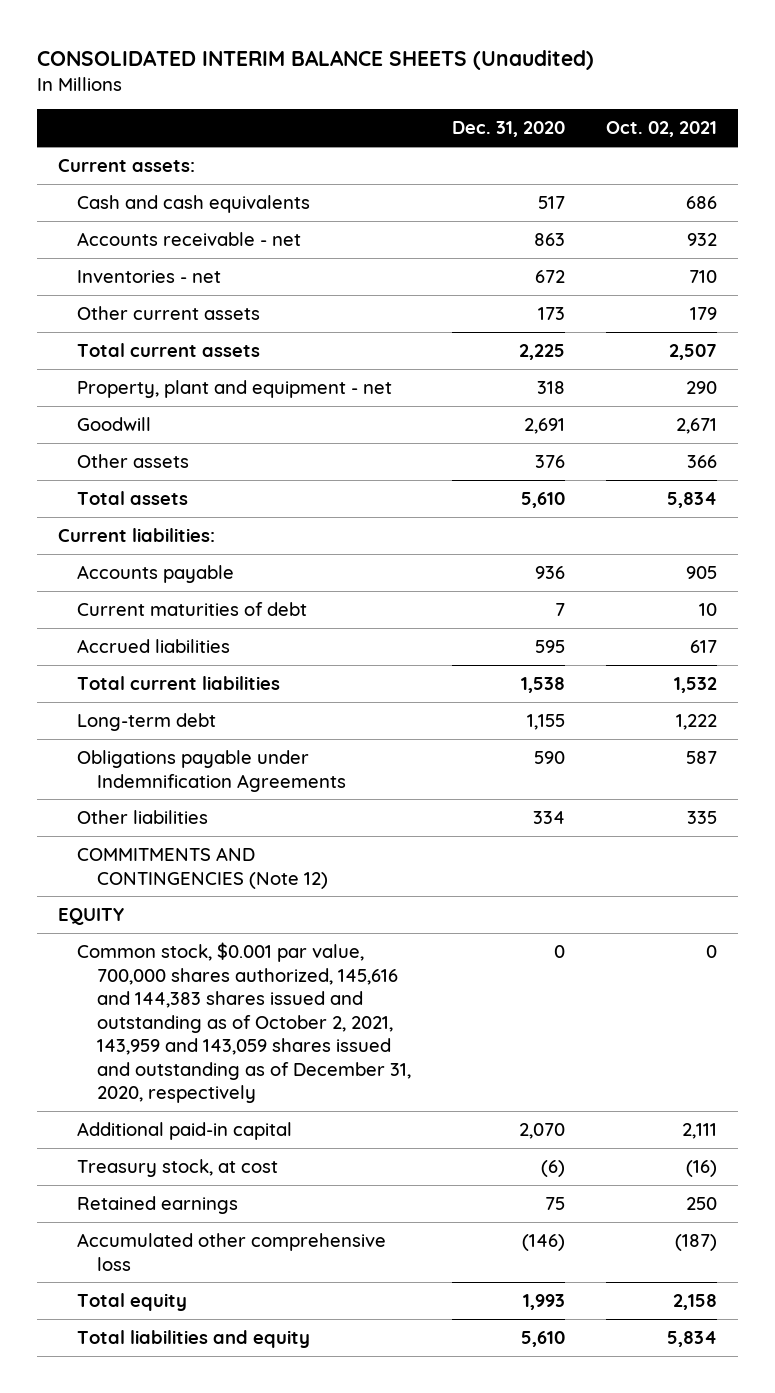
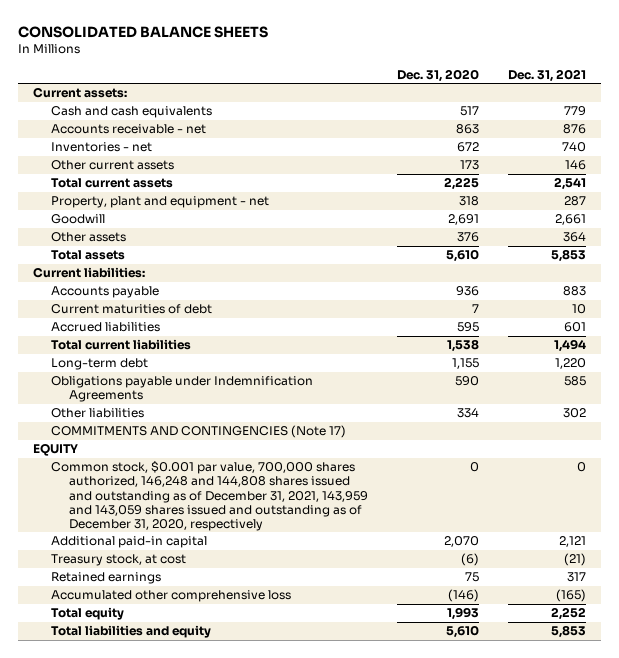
[37,50,595,71] CONSOLIDATED INTERIM BALANCE SHEETS (Unaudited) -> [18,26,269,39] CONSOLIDATED BALANCE SHEETS
[606,121,718,138] Oct. 02, 2021 -> none
none -> [508,68,587,82] Dec. 31, 2021
[77,846,328,889] COMMITMENTS AND CONTINGENCIES (Note 12) -> [51,425,347,439] COMMITMENTS AND CONTINGENCIES (Note 17)
[77,941,411,1104] Common stock, $0.001 par value, 700,000 shares authorized, 145,616 and 144,383 shares issued and outstanding as of October 2, 2021, 143,959 and 143,059 shares issued and outstanding as of December 31, 2020, respectively -> [51,461,369,532] Common stock, $0.001 par value, 700,000 shares authorized, 146,248 and 144,808 shares issued and outstanding as of December 31, 2021, 143,959 and 143,059 shares issued and outstanding as of December 31, 2020, respectively

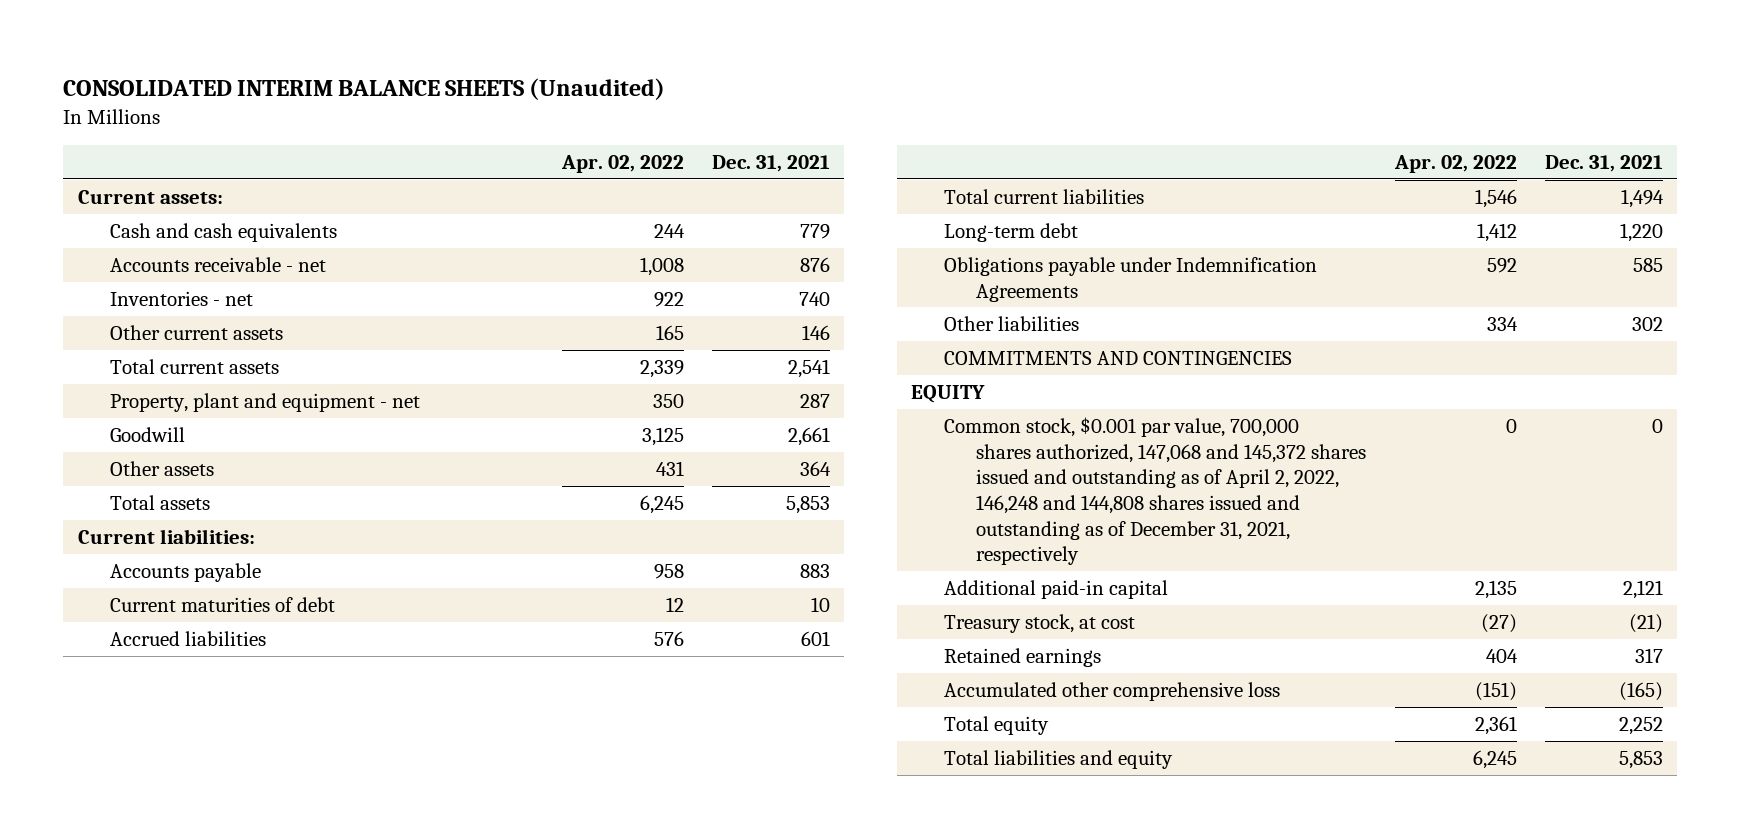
[18,26,269,39] CONSOLIDATED BALANCE SHEETS -> [63,77,666,100] CONSOLIDATED INTERIM BALANCE SHEETS (Unaudited)
[397,68,480,82] Dec. 31, 2020 -> none
none -> [560,155,684,174] Apr. 02, 2022
[51,425,347,439] COMMITMENTS AND CONTINGENCIES (Note 17) -> [943,350,1292,365] COMMITMENTS AND CONTINGENCIES
[51,461,369,532] Common stock, $0.001 par value, 700,000 shares authorized, 146,248 and 144,808 shares issued and outstanding as of December 31, 2021, 143,959 and 143,059 shares issued and outstanding as of December 31, 2020, respectively -> [943,416,1367,566] Common stock, $0.001 par value, 700,000 shares authorized, 147,068 and 145,372 shares issued and outstanding as of April 2, 2022, 146,248 and 144,808 shares issued and outstanding as of December 31, 2021, respectively

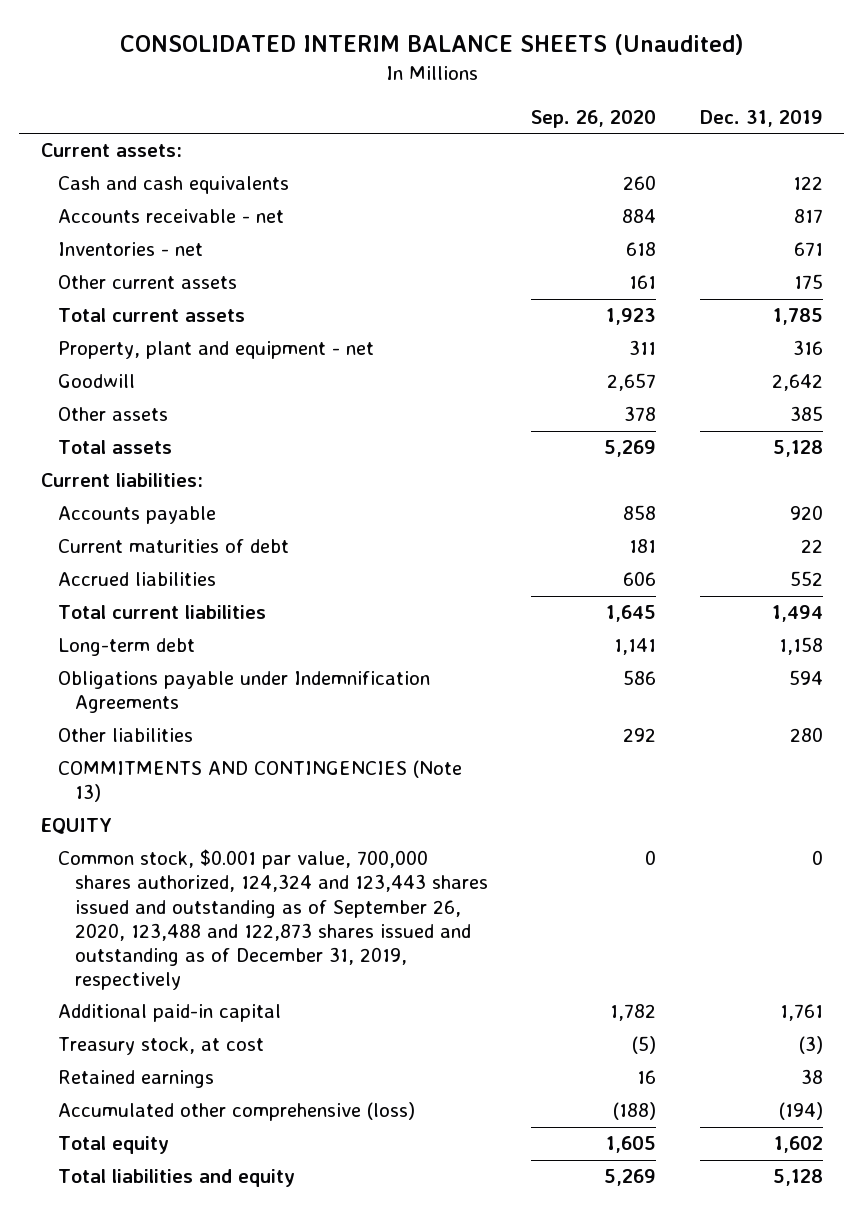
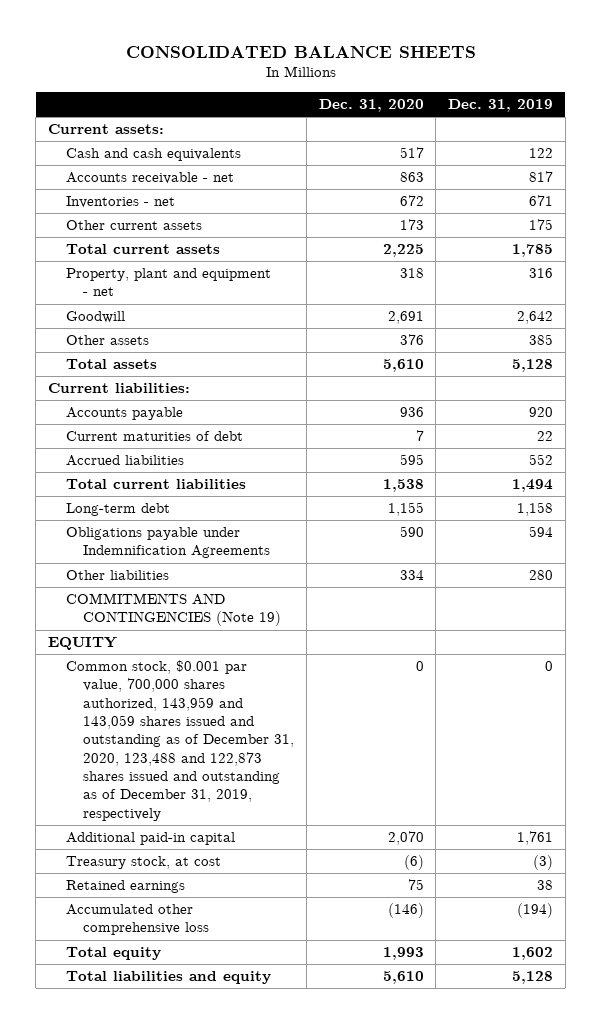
[119,33,744,55] CONSOLIDATED INTERIM BALANCE SHEETS (Unaudited) -> [125,46,476,59] CONSOLIDATED BALANCE SHEETS
[531,109,657,128] Sep. 26, 2020 -> none
none -> [318,98,424,112] Dec. 31, 2020
[58,760,463,803] COMMITMENTS AND CONTINGENCIES (Note 13) -> [65,593,282,627] COMMITMENTS AND CONTINGENCIES (Note 19)
[58,849,489,990] Common stock, $0.001 par value, 700,000 shares authorized, 124,324 and 123,443 shares issued and outstanding as of September 26, 2020, 123,488 and 122,873 shares issued and outstanding as of December 31, 2019, respectively -> [65,660,295,821] Common stock, $0.001 par value, 700,000 shares authorized, 143,959 and 143,059 shares issued and outstanding as of December 31, 2020, 123,488 and 122,873 shares issued and outstanding as of December 31, 2019, respectively
[58,1102,416,1122] Accumulated other comprehensive (loss) -> [65,904,210,936] Accumulated other comprehensive loss

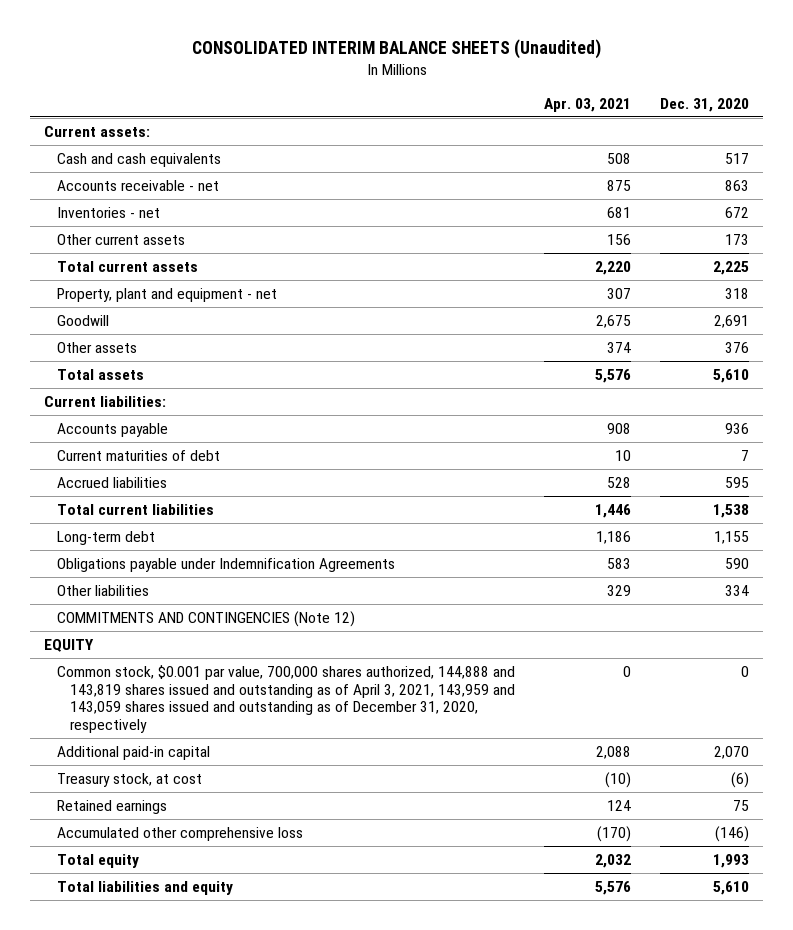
[125,46,476,59] CONSOLIDATED BALANCE SHEETS -> [191,38,601,59] CONSOLIDATED INTERIM BALANCE SHEETS (Unaudited)
[447,98,553,112] Dec. 31, 2019 -> none
none -> [544,97,632,112] Apr. 03, 2021
[65,593,282,627] COMMITMENTS AND CONTINGENCIES (Note 19) -> [57,610,356,627] COMMITMENTS AND CONTINGENCIES (Note 12)
[65,660,295,821] Common stock, $0.001 par value, 700,000 shares authorized, 143,959 and 143,059 shares issued and outstanding as of December 31, 2020, 123,488 and 122,873 shares issued and outstanding as of December 31, 2019, respectively -> [57,664,516,733] Common stock, $0.001 par value, 700,000 shares authorized, 144,888 and 143,819 shares issued and outstanding as of April 3, 2021, 143,959 and 143,059 shares issued and outstanding as of December 31, 2020, respectively

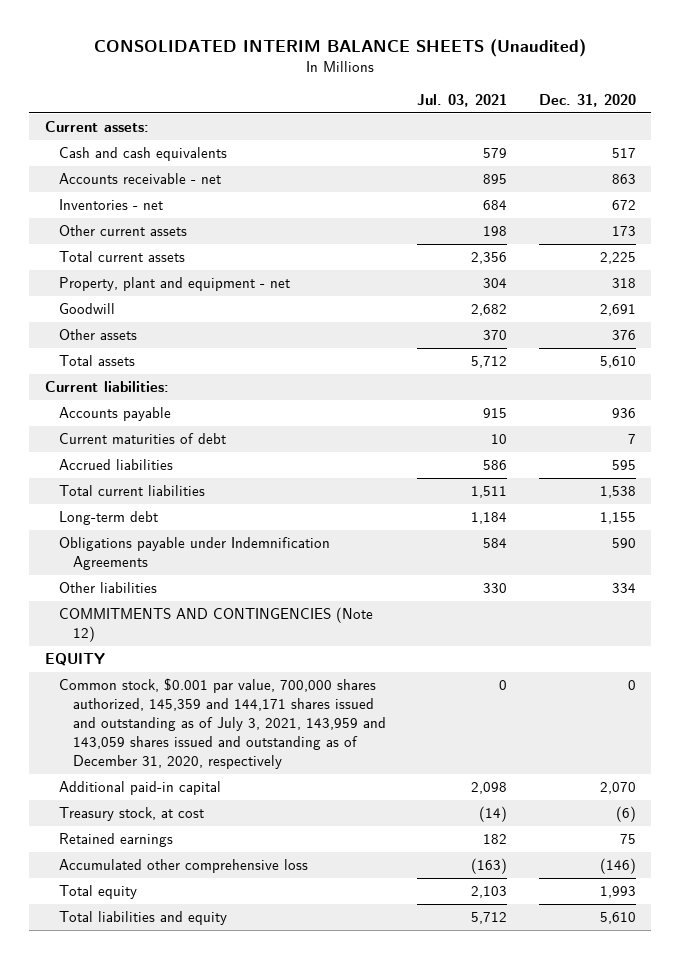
[544,97,632,112] Apr. 03, 2021 -> none
none -> [417,93,508,107] Jul. 03, 2021
[57,664,516,733] Common stock, $0.001 par value, 700,000 shares authorized, 144,888 and 143,819 shares issued and outstanding as of April 3, 2021, 143,959 and 143,059 shares issued and outstanding as of December 31, 2020, respectively -> [58,678,386,770] Common stock, $0.001 par value, 700,000 shares authorized, 145,359 and 144,171 shares issued and outstanding as of July 3, 2021, 143,959 and 143,059 shares issued and outstanding as of December 31, 2020, respectively

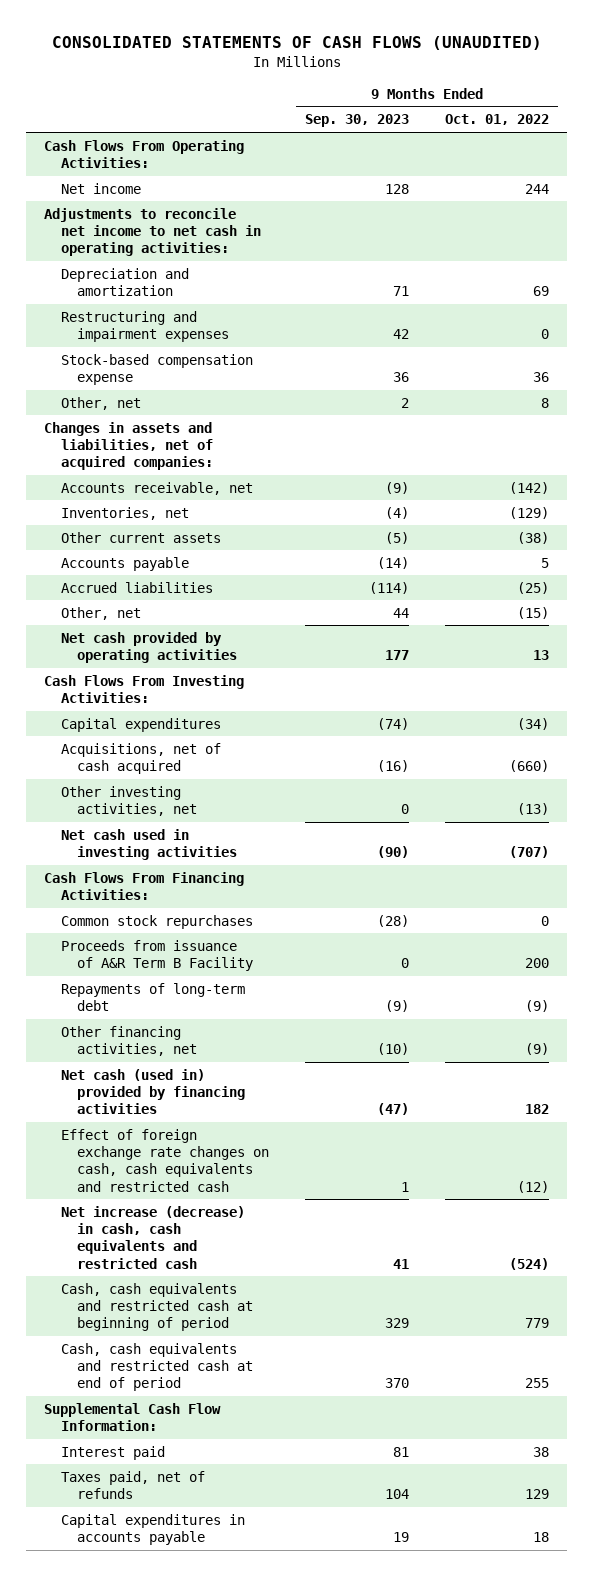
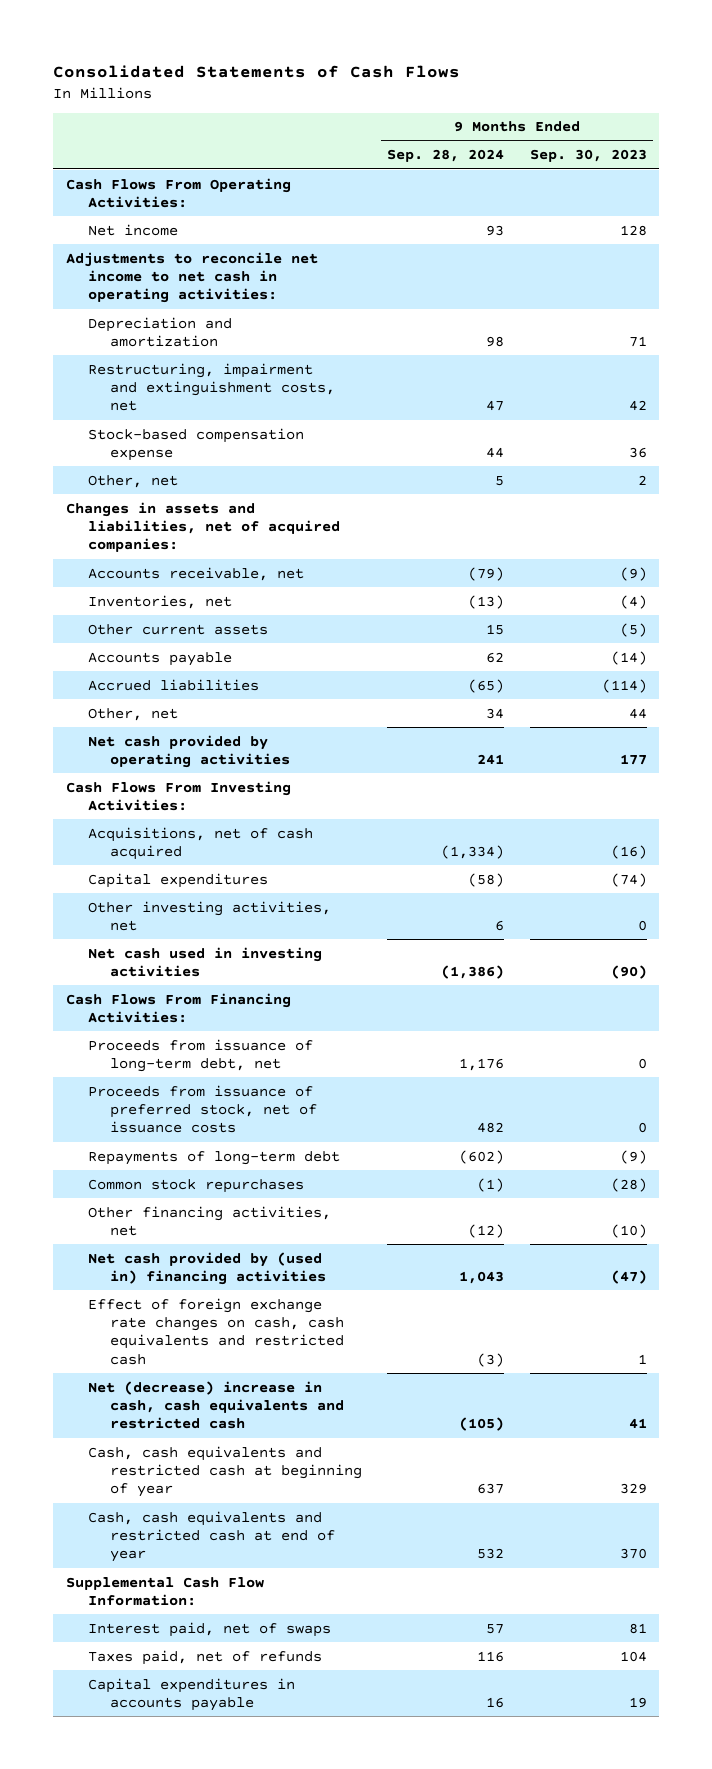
[51,36,542,51] CONSOLIDATED STATEMENTS OF CASH FLOWS (UNAUDITED) -> [53,64,461,78] Consolidated Statements of Cash Flows
[445,114,550,126] Oct. 01, 2022 -> none
none -> [387,149,505,163] Sep. 28, 2024
[60,310,230,343] Restructuring and impairment expenses -> [87,362,335,412] Restructuring, impairment and extinguishment costs, net
[60,717,221,732] Capital expenditures -> [87,872,268,888] Capital expenditures
[60,939,254,972] Proceeds from issuance of A&R Term B Facility -> [87,1038,313,1072] Proceeds from issuance of long-term debt, net
none -> [87,1084,317,1134] Proceeds from issuance of preferred stock, net of issuance costs
[60,914,253,929] Common stock repurchases -> [87,1178,304,1193] Common stock repurchases
[60,1068,246,1115] Net cash (used in) provided by financing activities -> [87,1251,326,1285] Net cash provided by (used in) financing activities
[60,1205,245,1269] Net increase (decrease) in cash, cash equivalents and restricted cash -> [87,1380,344,1430] Net (decrease) increase in cash, cash equivalents and restricted cash
[60,1282,254,1332] Cash, cash equivalents and restricted cash at beginning of period -> [87,1445,362,1498] Cash, cash equivalents and restricted cash at beginning of year
[60,1342,254,1392] Cash, cash equivalents and restricted cash at end of period -> [87,1510,335,1563] Cash, cash equivalents and restricted cash at end of year
[60,1445,165,1460] Interest paid -> none
none -> [87,1621,331,1637] Interest paid, net of swaps

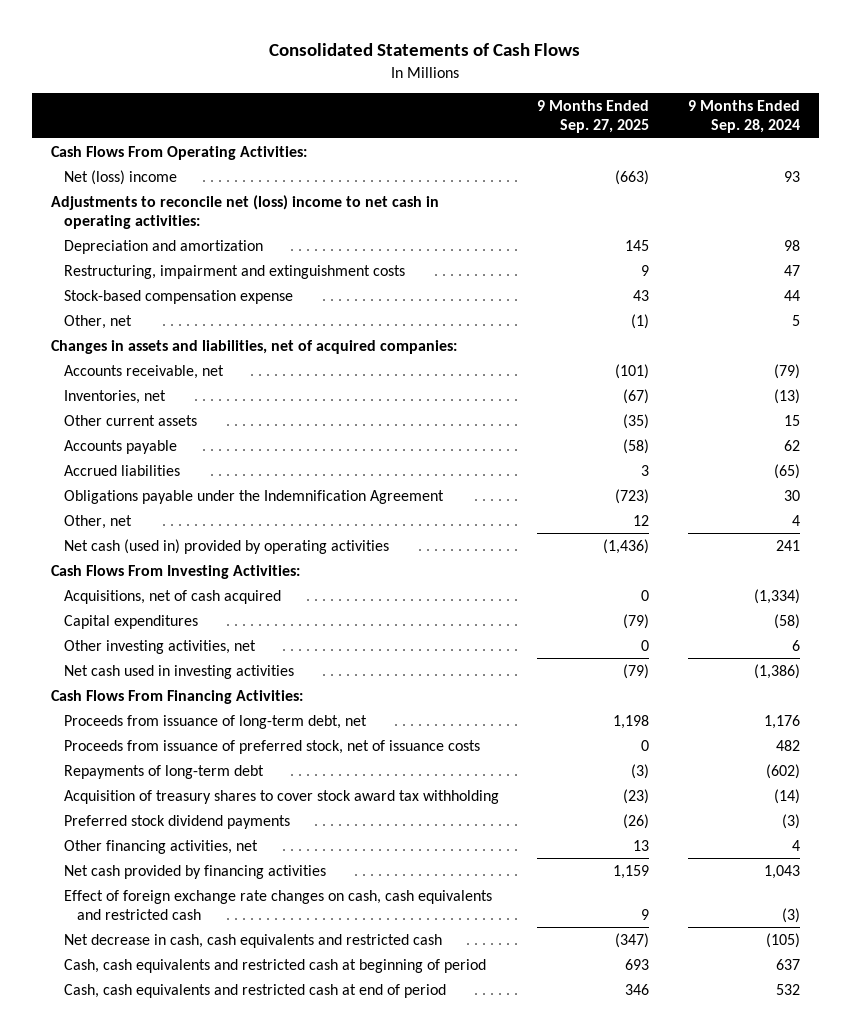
[529,149,647,163] Sep. 30, 2023 -> none
none -> [537,100,650,134] 9 Months Ended Sep. 27, 2025
[87,223,178,236] Net income -> [64,169,178,185] Net (loss) income
[65,251,318,304] Adjustments to reconcile net income to net cash in operating activities: -> [50,194,439,229] Adjustments to reconcile net (loss) income to net cash in operating activities:
[87,362,335,412] Restructuring, impairment and extinguishment costs, net -> [64,264,406,279] Restructuring, impairment and extinguishment costs
none -> [64,489,445,504] Obligations payable under the Indemnification Agreement
[486,707,505,719] 34 -> [791,514,800,526] 4
[87,734,290,768] Net cash provided by operating activities -> [64,538,390,554] Net cash (used in) provided by operating activities
[87,1178,304,1193] Common stock repurchases -> none
none -> [64,789,500,804] Acquisition of treasury shares to cover stock award tax withholding
none -> [64,814,291,829] Preferred stock dividend payments
[468,1223,505,1238] (12) -> [791,839,800,851] 4
[87,1251,326,1285] Net cash provided by (used in) financing activities -> [64,864,327,879] Net cash provided by financing activities
[65,1576,264,1606] Supplemental Cash Flow Information: -> none
[87,1621,331,1637] Interest paid, net of swaps -> none
[87,1649,322,1665] Taxes paid, net of refunds -> none
[87,1677,295,1711] Capital expenditures in accounts payable -> none
[87,1380,344,1430] Net (decrease) increase in cash, cash equivalents and restricted cash -> [64,933,443,948] Net decrease in cash, cash equivalents and restricted cash
[87,1445,362,1498] Cash, cash equivalents and restricted cash at beginning of year -> [64,958,487,973] Cash, cash equivalents and restricted cash at beginning of period
[87,1510,335,1563] Cash, cash equivalents and restricted cash at end of year -> [64,983,447,998] Cash, cash equivalents and restricted cash at end of period

